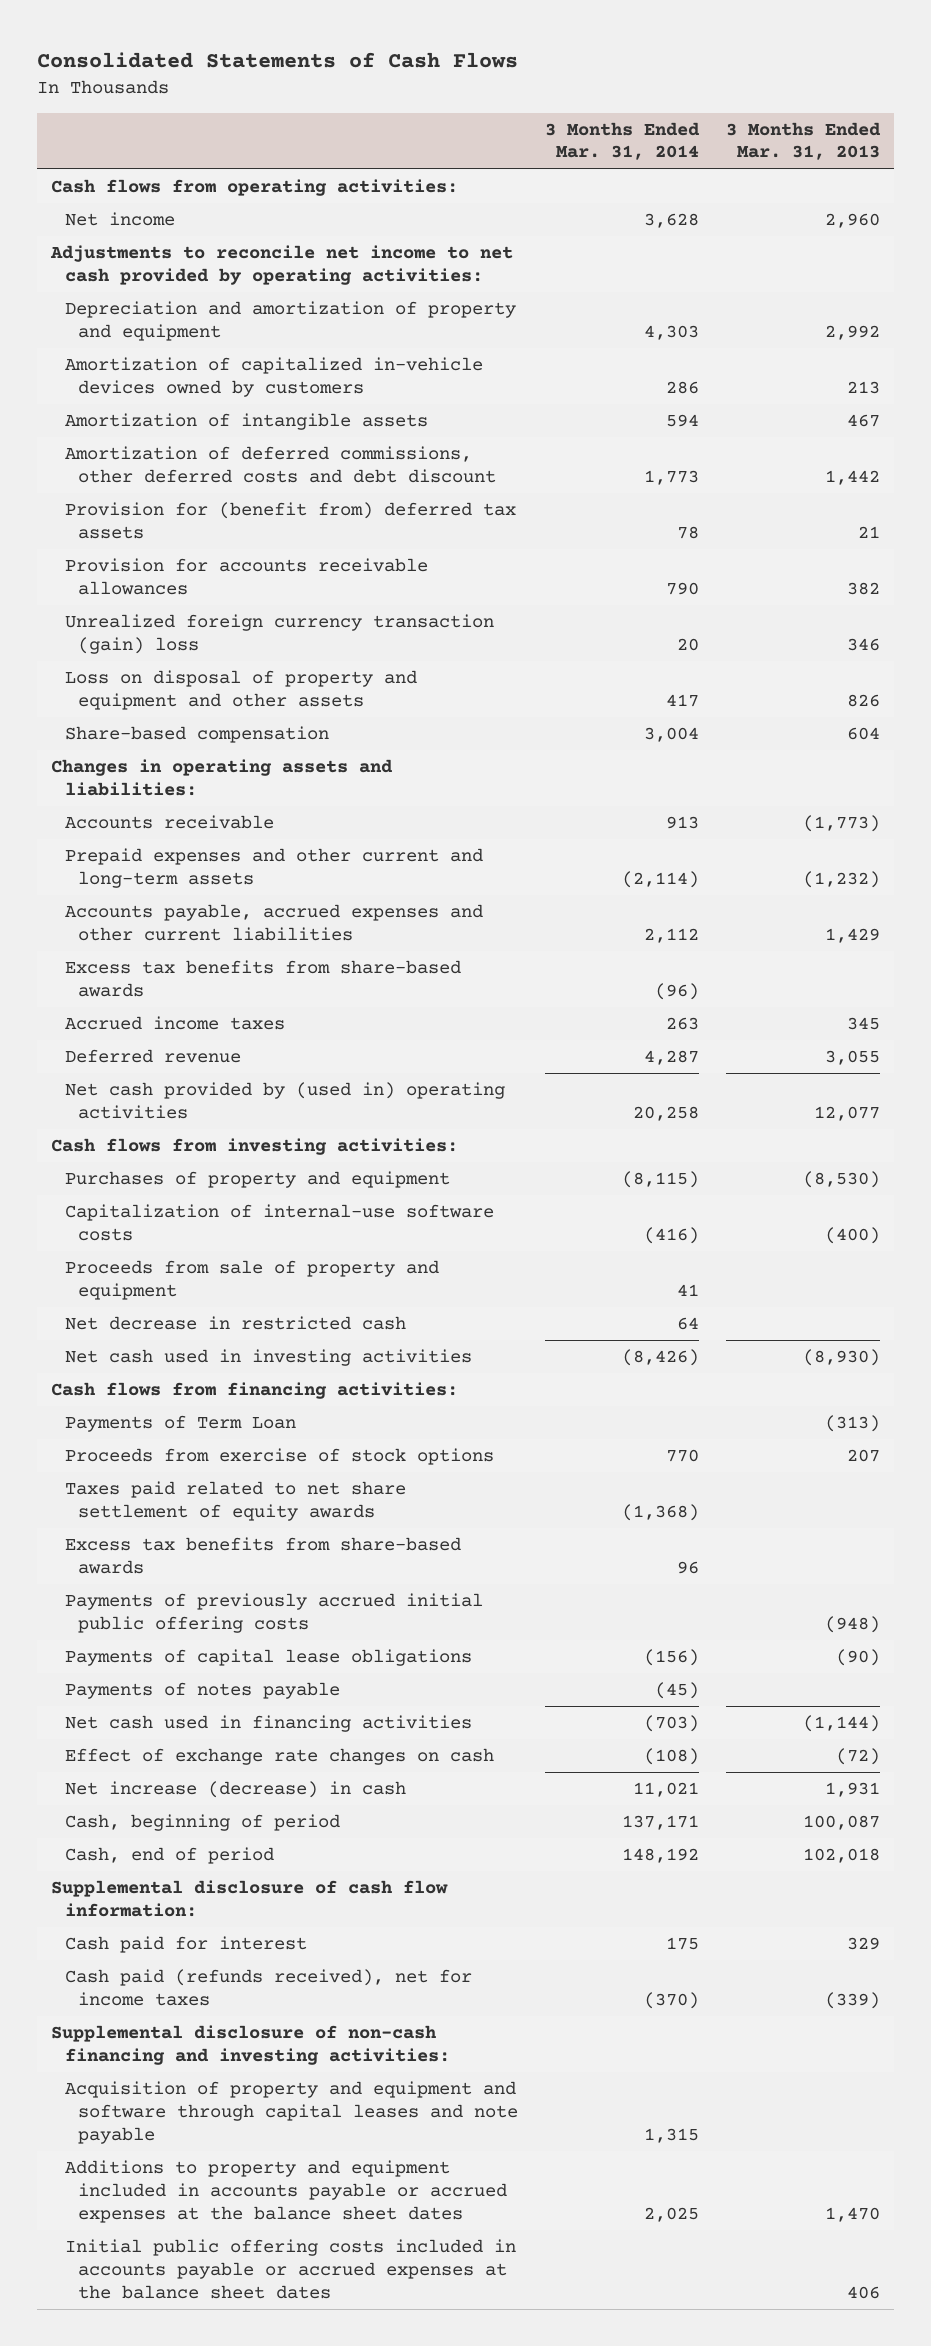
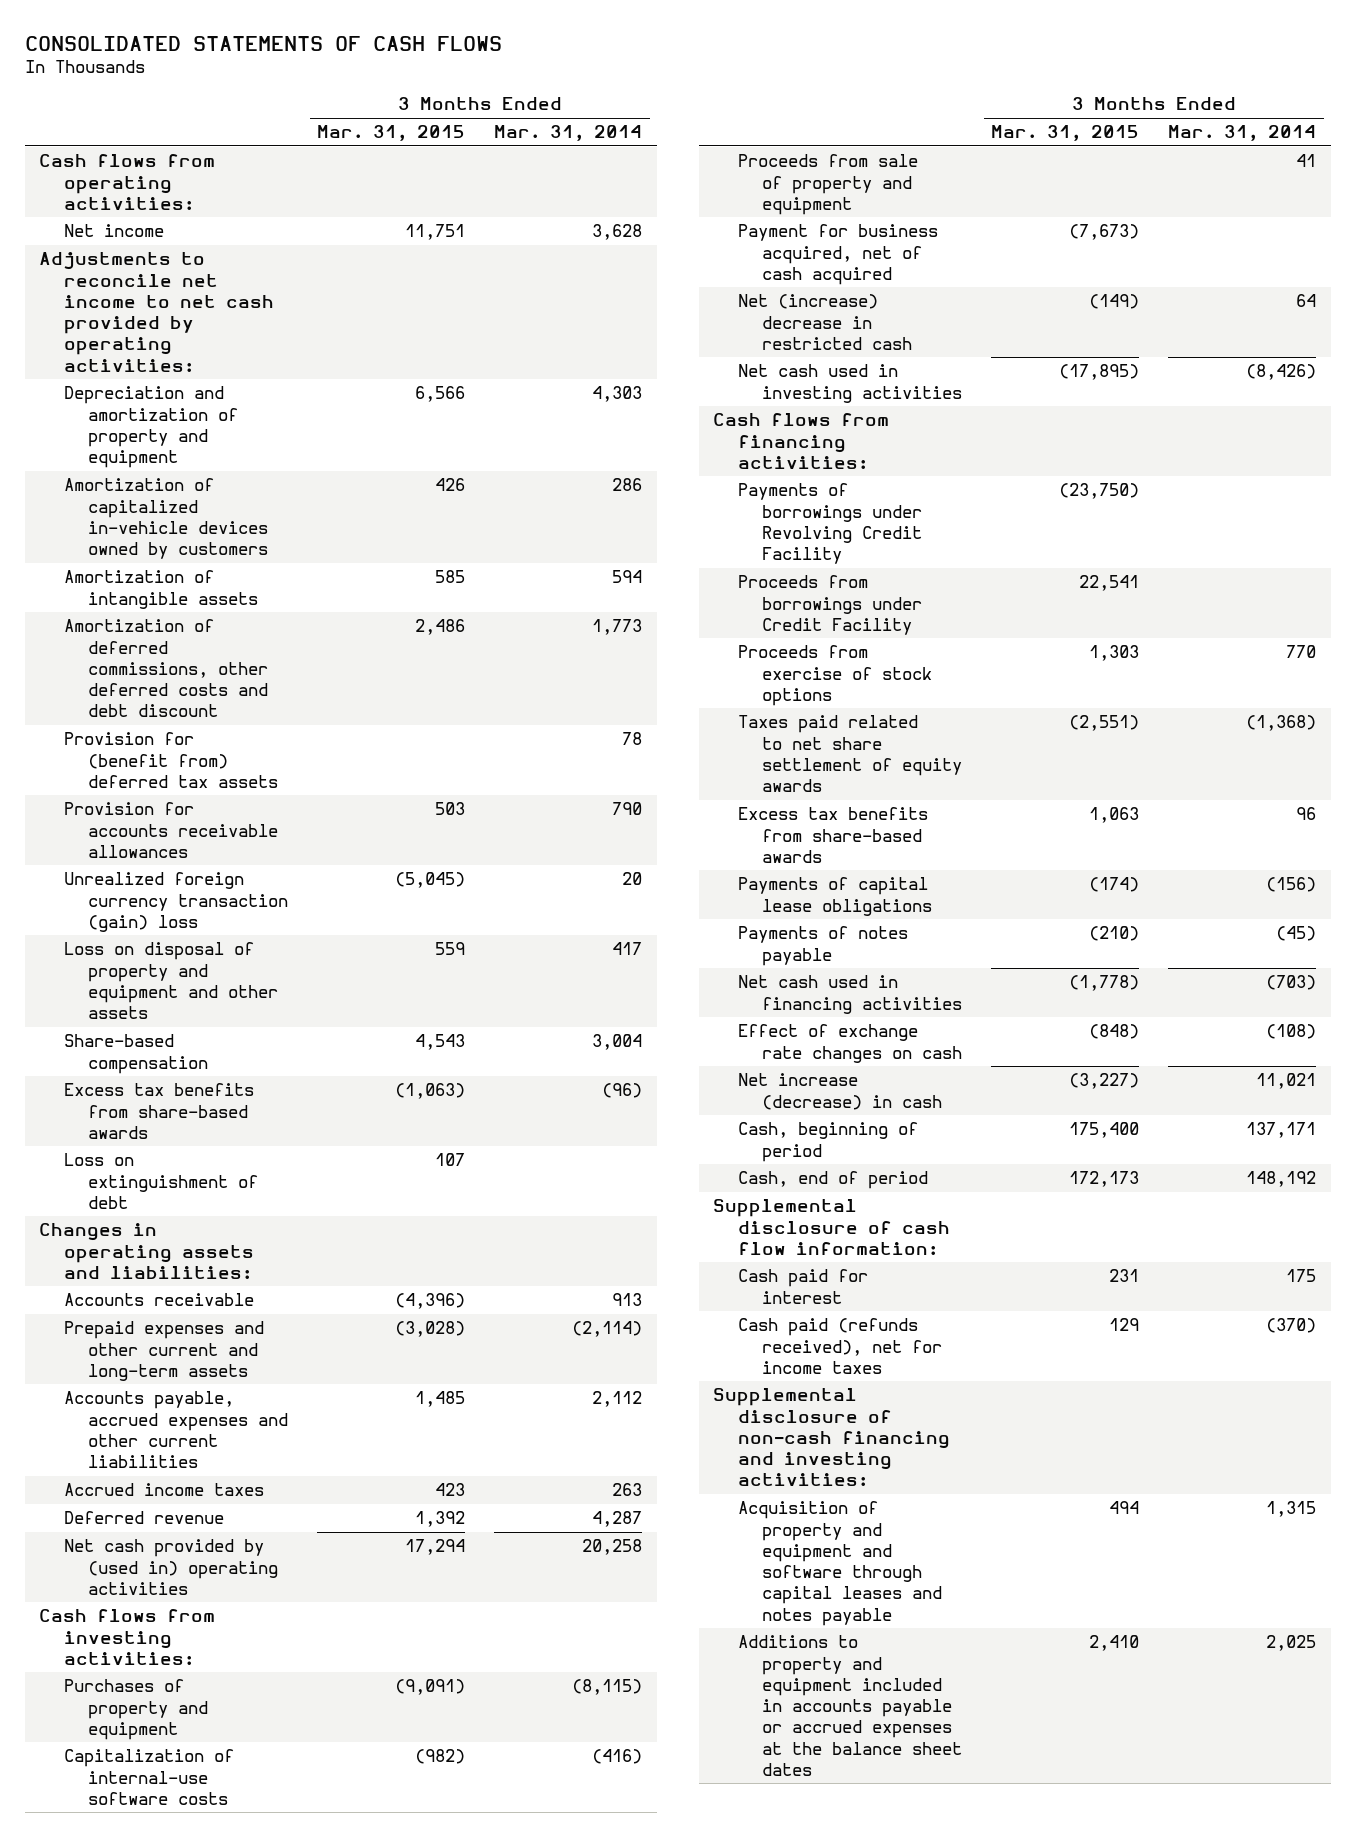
[37,52,519,69] Consolidated Statements of Cash Flows -> [24,35,502,51] CONSOLIDATED STATEMENTS OF CASH FLOWS
[726,121,882,161] 3 Months Ended Mar. 31, 2013 -> none
none -> [317,125,466,142] Mar. 31, 2015
[64,960,461,997] Excess tax benefits from share-based awards -> [63,1083,254,1139] Excess tax benefits from share-based awards
none -> [63,1153,259,1209] Loss on extinguishment of debt
none -> [737,224,938,285] Payment for business acquired, net of cash acquired
[64,1316,406,1331] Net decrease in restricted cash -> [737,294,913,350] Net (increase) decrease in restricted cash
[64,1415,296,1433] Payments of Term Loan -> none
none -> [737,483,923,565] Payments of borrowings under Revolving Credit Facility
none -> [737,575,923,635] Proceeds from borrowings under Credit Facility
[64,1593,483,1633] Payments of previously accrued initial public offering costs -> none
[64,2081,519,2144] Acquisition of property and equipment and software through capital leases and note payable -> [737,1501,943,1626] Acquisition of property and equipment and software through capital leases and notes payable
[64,2239,516,2299] Initial public offering costs included in accounts payable or accrued expenses at the balance sheet dates -> none

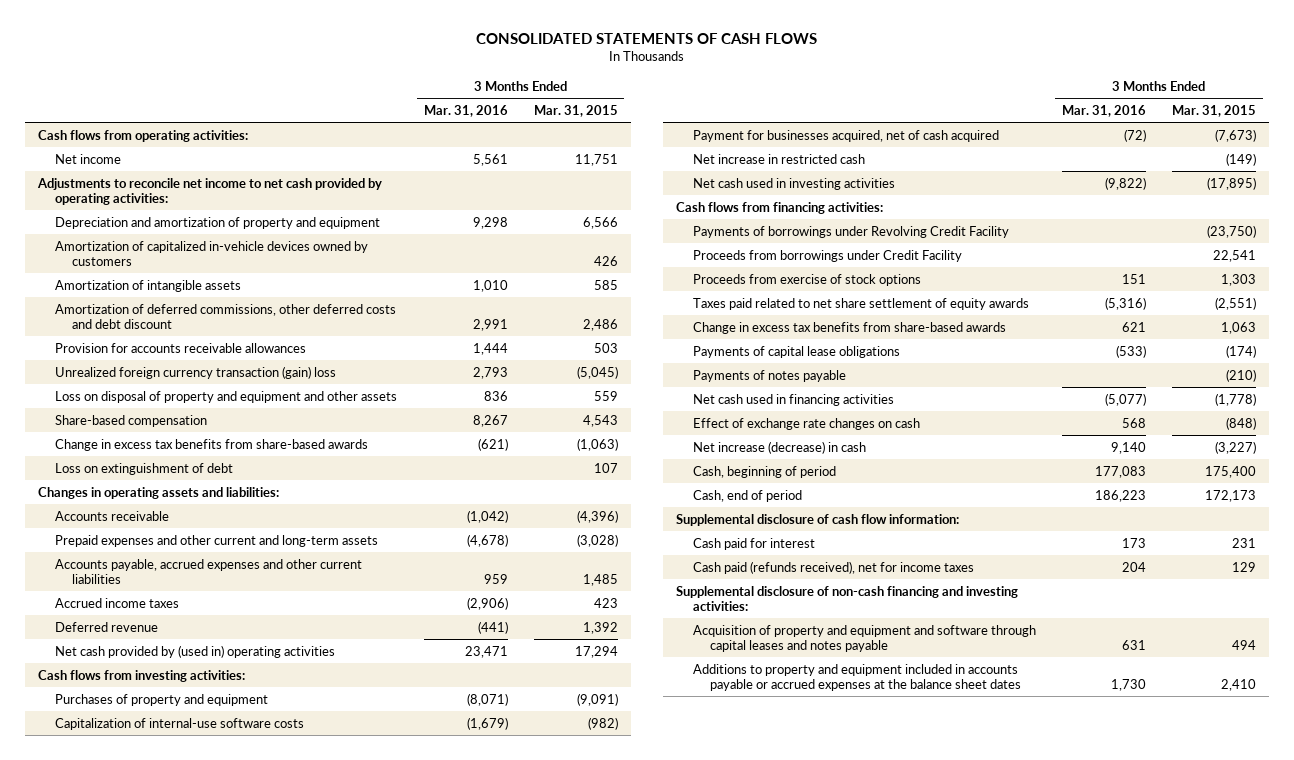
[494,125,643,142] Mar. 31, 2014 -> none
none -> [423,104,508,117] Mar. 31, 2016
[63,732,279,788] Provision for (benefit from) deferred tax assets -> none
[63,1083,254,1139] Excess tax benefits from share-based awards -> [54,438,368,451] Change in excess tax benefits from share-based awards
[737,154,918,215] Proceeds from sale of property and equipment -> none
[737,224,938,285] Payment for business acquired, net of cash acquired -> [692,129,999,142] Payment for businesses acquired, net of cash acquired
[737,294,913,350] Net (increase) decrease in restricted cash -> [692,153,865,164] Net increase in restricted cash
[737,807,928,863] Excess tax benefits from share-based awards -> [692,321,1006,334] Change in excess tax benefits from share-based awards

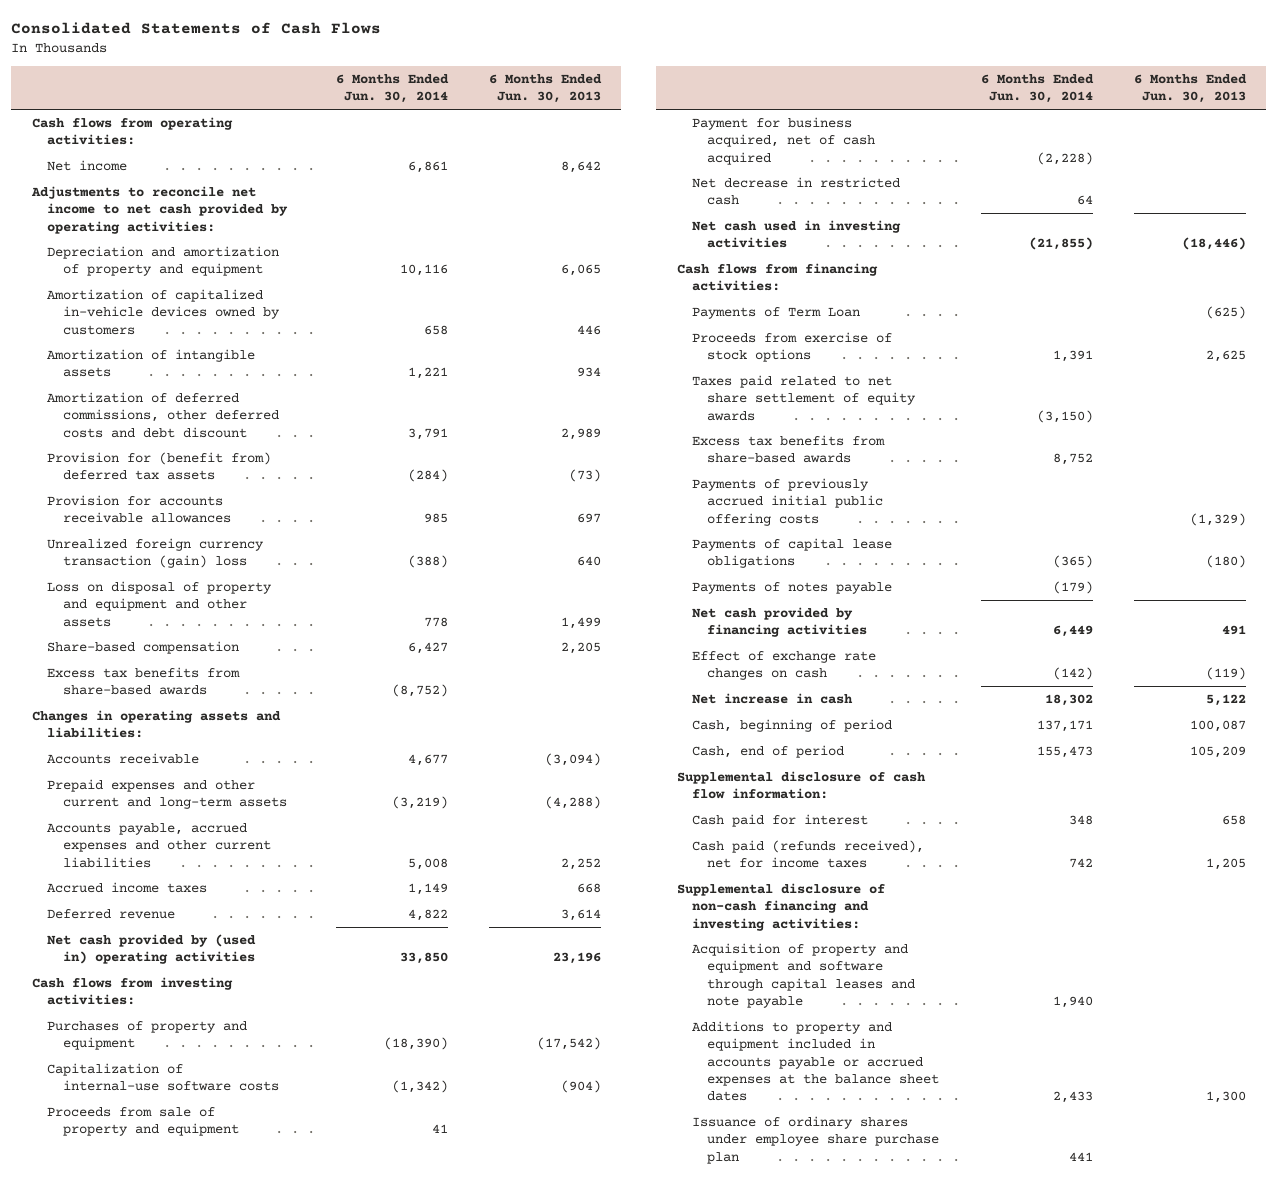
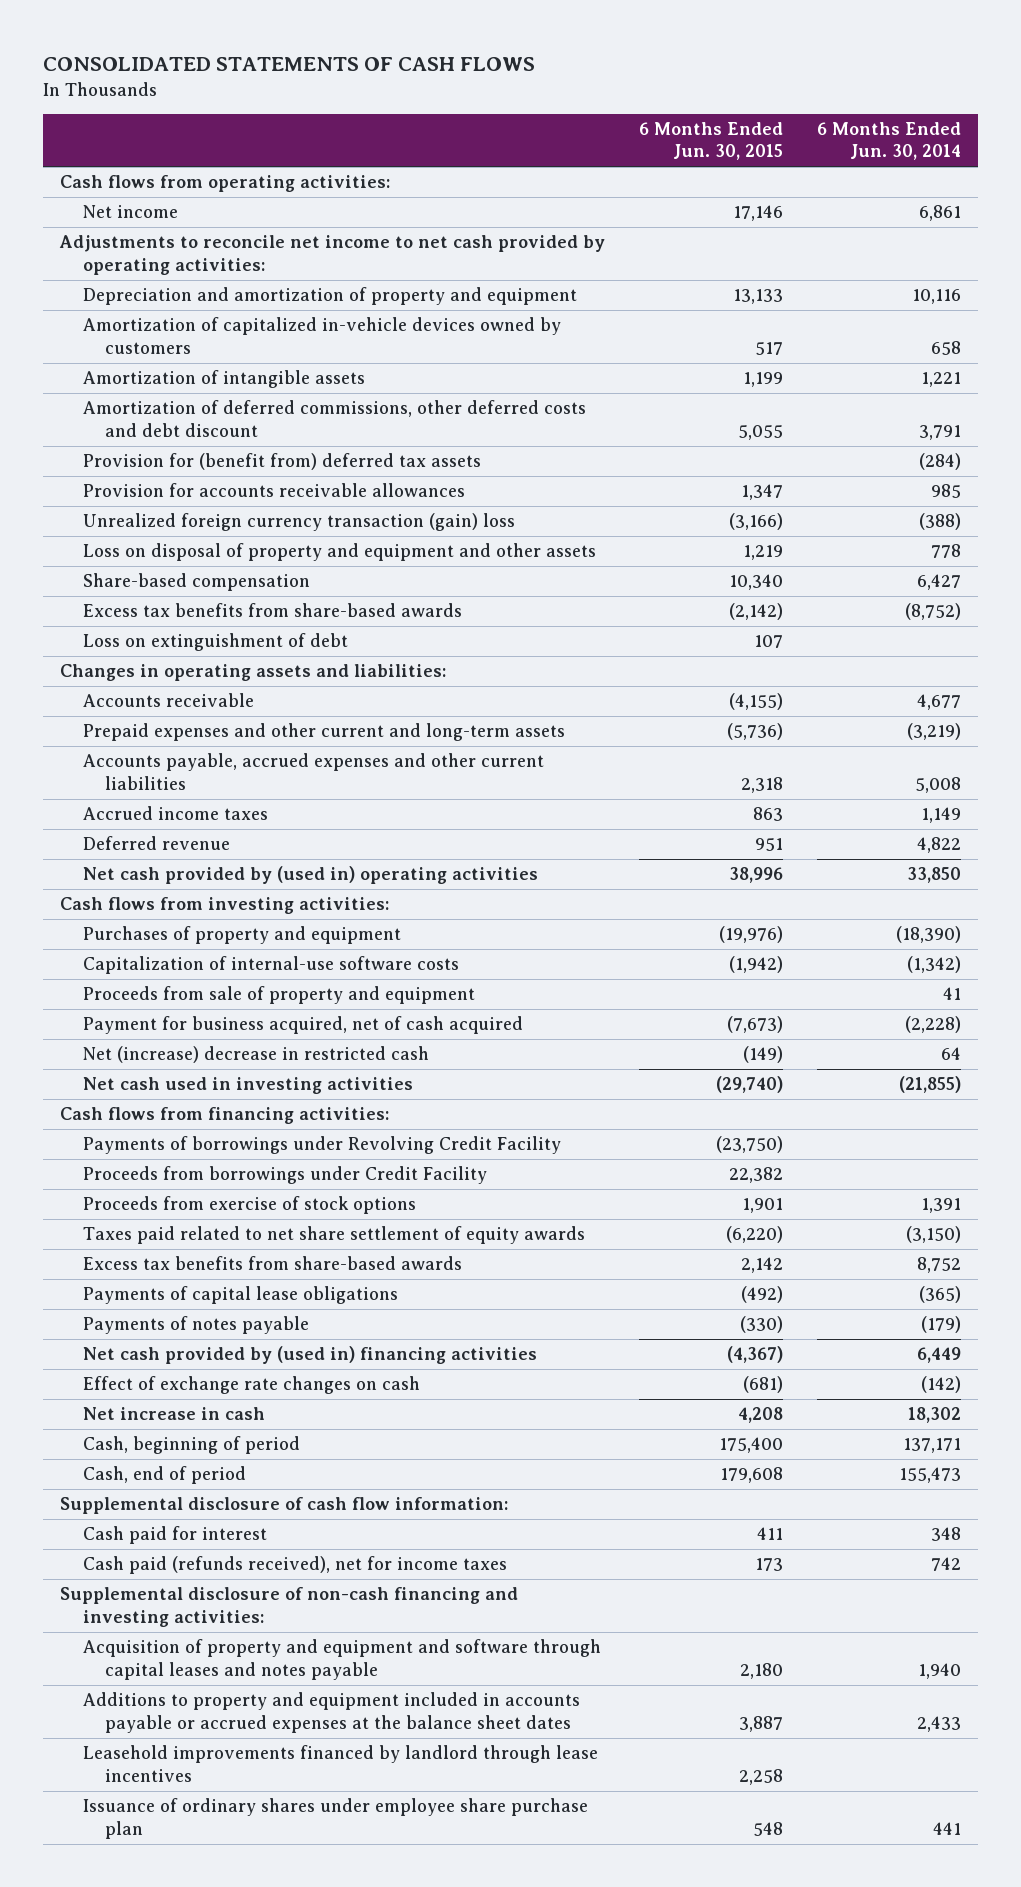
[11,22,382,35] Consolidated Statements of Cash Flows -> [42,57,535,72] CONSOLIDATED STATEMENTS OF CASH FLOWS
[488,74,602,104] 6 Months Ended Jun. 30, 2013 -> none
none -> [638,122,783,161] 6 Months Ended Jun. 30, 2015
none -> [82,633,348,652] Loss on extinguishment of debt
[692,176,901,206] Net decrease in restricted cash -> [82,1046,429,1064] Net (increase) decrease in restricted cash
[692,306,861,319] Payments of Term Loan -> none
none -> [82,1136,561,1155] Payments of borrowings under Revolving Credit Facility
none -> [82,1166,487,1185] Proceeds from borrowings under Credit Facility
[692,477,884,526] Payments of previously accrued initial public offering costs -> none
[692,606,868,638] Net cash provided by financing activities -> [82,1346,537,1365] Net cash provided by (used in) financing activities
[692,942,916,1008] Acquisition of property and equipment and software through capital leases and note payable -> [82,1639,601,1680] Acquisition of property and equipment and software through capital leases and notes payable
none -> [82,1745,598,1782] Leasehold improvements financed by landlord through lease incentives

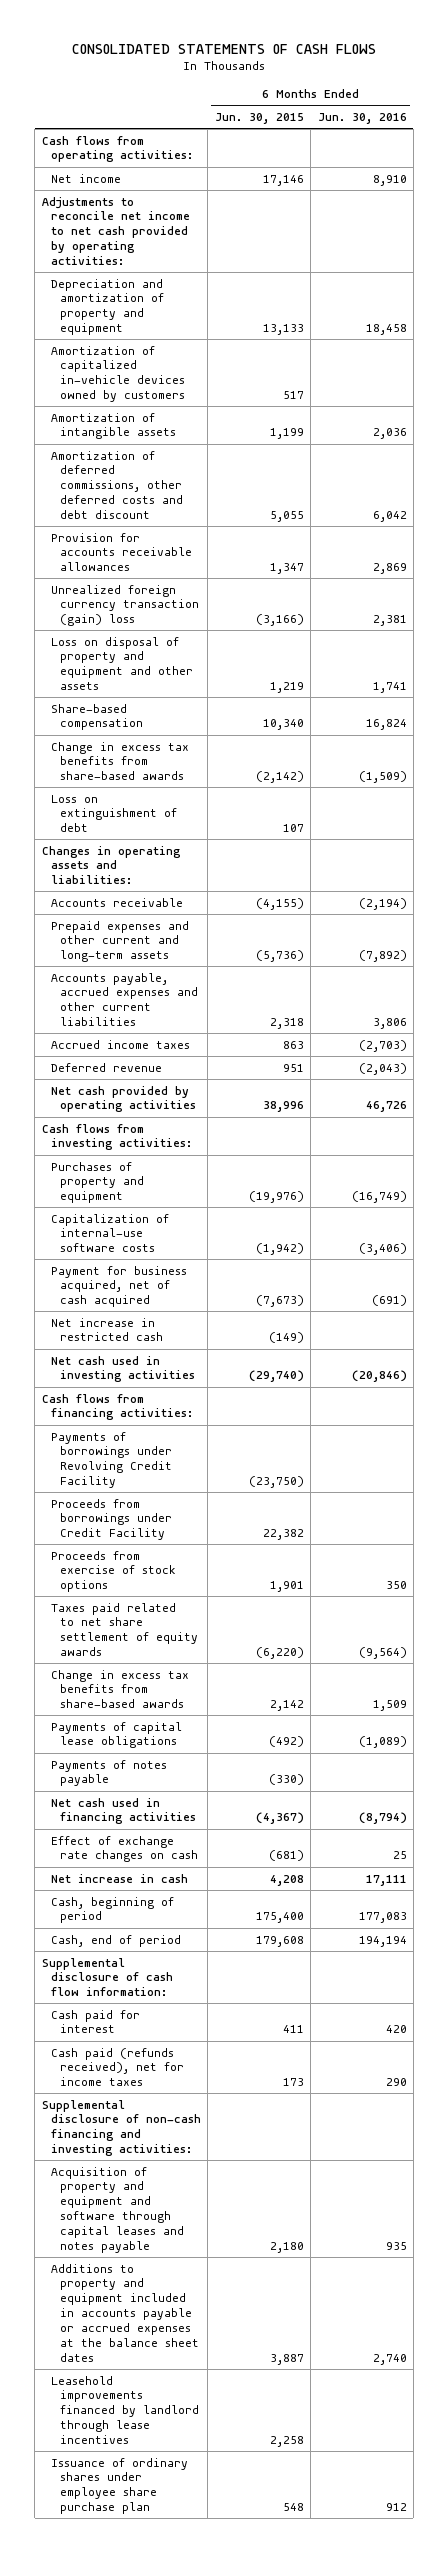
[816,122,961,161] 6 Months Ended Jun. 30, 2014 -> none
none -> [317,112,407,124] Jun. 30, 2016
[82,453,481,471] Provision for (benefit from) deferred tax assets -> none
[82,603,462,618] Excess tax benefits from share-based awards -> [51,741,190,781] Change in excess tax benefits from share-based awards
[82,866,538,885] Net cash provided by (used in) operating activities -> [51,1085,197,1113] Net cash provided by operating activities
[82,986,475,1005] Proceeds from sale of property and equipment -> none
[82,1046,429,1064] Net (increase) decrease in restricted cash -> [51,1317,164,1342] Net increase in restricted cash
[82,1256,462,1271] Excess tax benefits from share-based awards -> [51,1669,190,1709] Change in excess tax benefits from share-based awards
[82,1346,537,1365] Net cash provided by (used in) financing activities -> [51,1797,197,1825] Net cash used in financing activities

